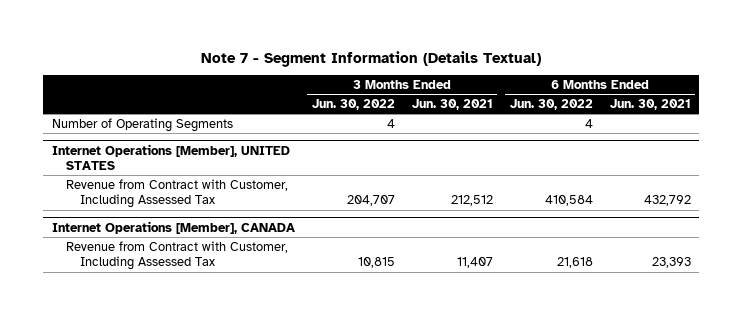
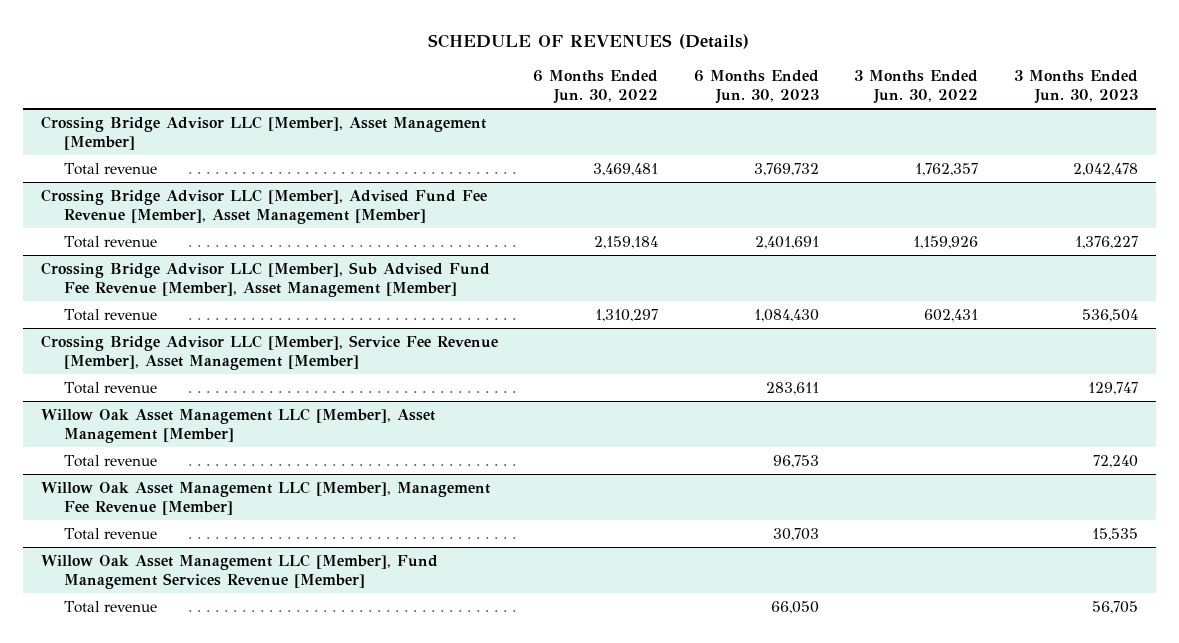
[201,50,542,67] Note 7 - Segment Information (Details Textual) -> [428,33,750,49] SCHEDULE OF REVENUES (Details)
[411,98,493,110] Jun. 30, 2021 -> none
[609,98,691,110] Jun. 30, 2021 -> none
none -> [693,69,819,105] 6 Months Ended Jun. 30, 2023
none -> [1013,69,1138,105] 3 Months Ended Jun. 30, 2023
[51,117,233,132] Number of Operating Segments -> none
[51,143,290,171] Internet Operations [Member], UNITED STATES -> none
[65,178,288,209] Revenue from Contract with Customer, Including Assessed Tax -> none
[51,220,295,234] Internet Operations [Member], CANADA -> none
[65,240,288,271] Revenue from Contract with Customer, Including Assessed Tax -> none
none -> [40,115,486,150] Crossing Bridge Advisor LLC [Member], Asset Management [Member]
none -> [64,162,158,175] Total revenue
none -> [40,188,487,224] Crossing Bridge Advisor LLC [Member], Advised Fund Fee Revenue [Member], Asset Management [Member]
none -> [64,235,158,248] Total revenue
none -> [40,261,490,297] Crossing Bridge Advisor LLC [Member], Sub Advised Fund Fee Revenue [Member], Asset Management [Member]
none -> [64,308,158,321] Total revenue
none -> [40,334,498,370] Crossing Bridge Advisor LLC [Member], Service Fee Revenue [Member], Asset Management [Member]
none -> [64,381,158,394] Total revenue
none -> [40,407,435,443] Willow Oak Asset Management LLC [Member], Asset Management [Member]
none -> [64,454,158,467] Total revenue
none -> [40,480,490,515] Willow Oak Asset Management LLC [Member], Management Fee Revenue [Member]
none -> [64,527,158,540] Total revenue
none -> [40,553,438,589] Willow Oak Asset Management LLC [Member], Fund Management Services Revenue [Member]
none -> [64,600,158,613] Total revenue

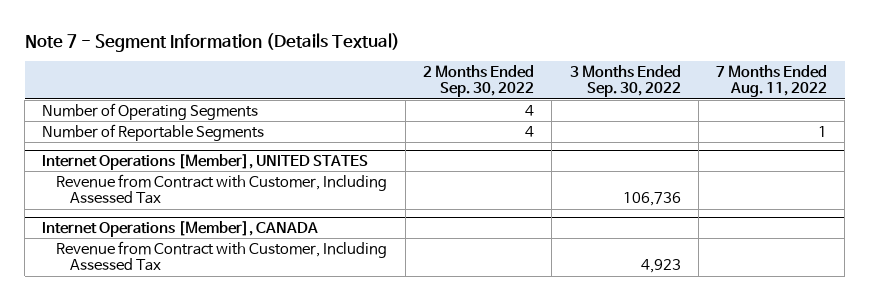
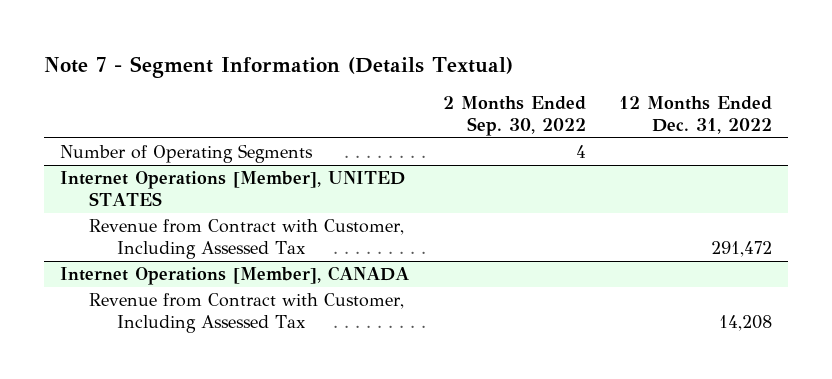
[569,64,681,98] 3 Months Ended Sep. 30, 2022 -> none
[716,64,828,98] 7 Months Ended Aug. 11, 2022 -> none
none -> [618,96,772,134] 12 Months Ended Dec. 31, 2022
[42,123,265,141] Number of Reportable Segments -> none

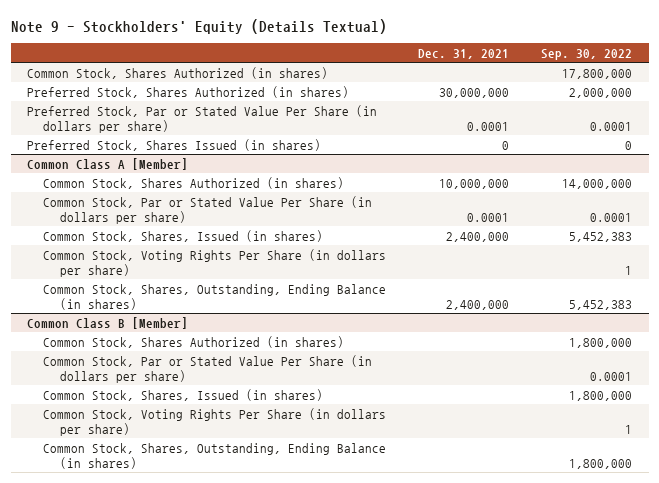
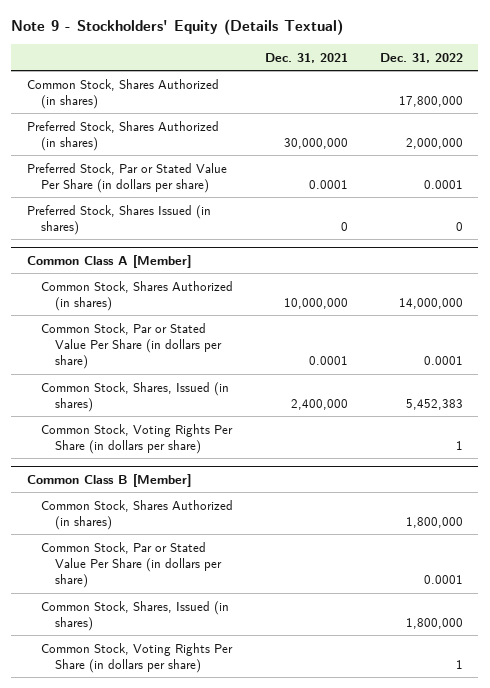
[541,48,633,60] Sep. 30, 2022 -> none
none -> [379,52,463,63] Dec. 31, 2022
[43,283,387,310] Common Stock, Shares, Outstanding, Ending Balance (in shares) -> none
[43,442,387,469] Common Stock, Shares, Outstanding, Ending Balance (in shares) -> none

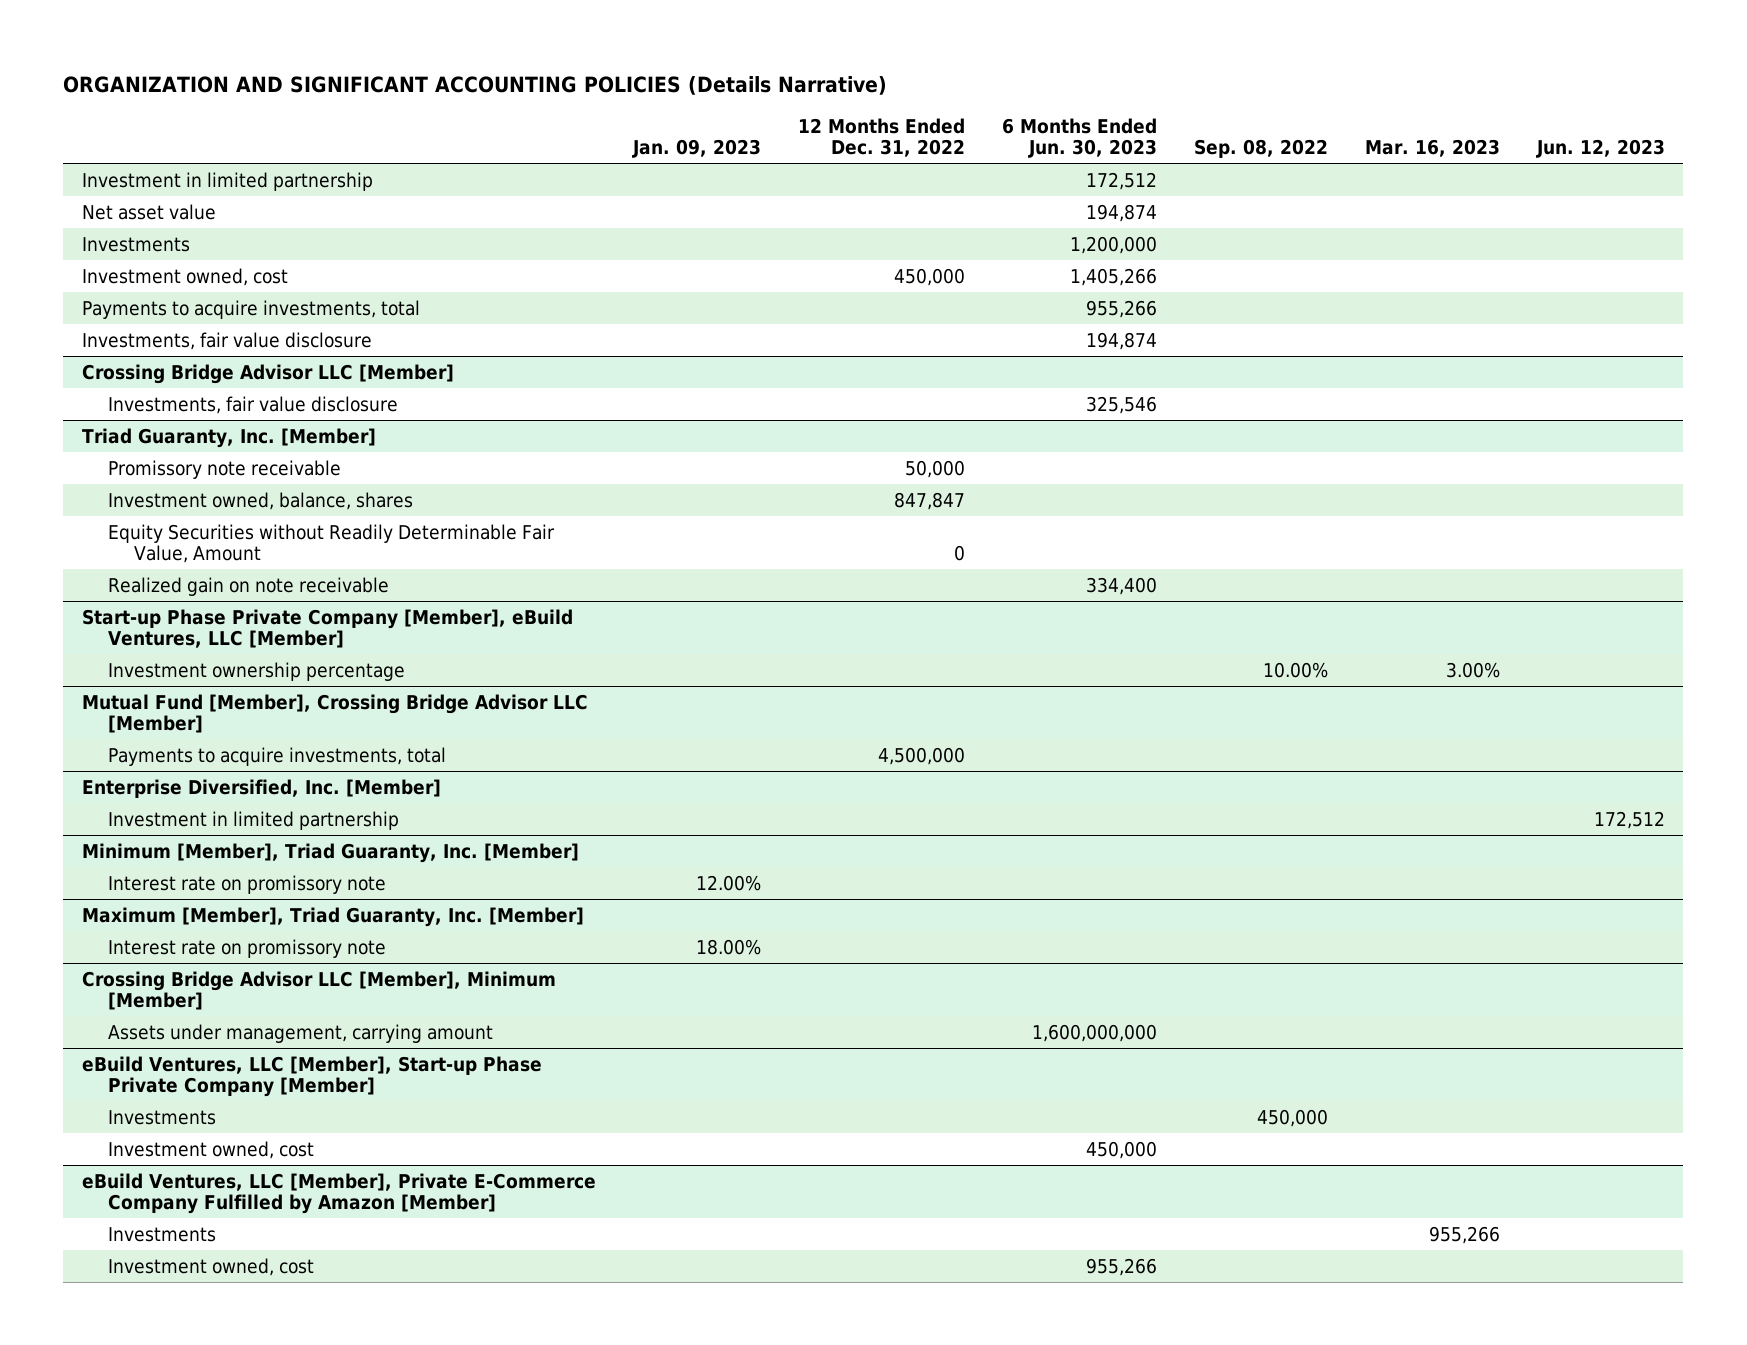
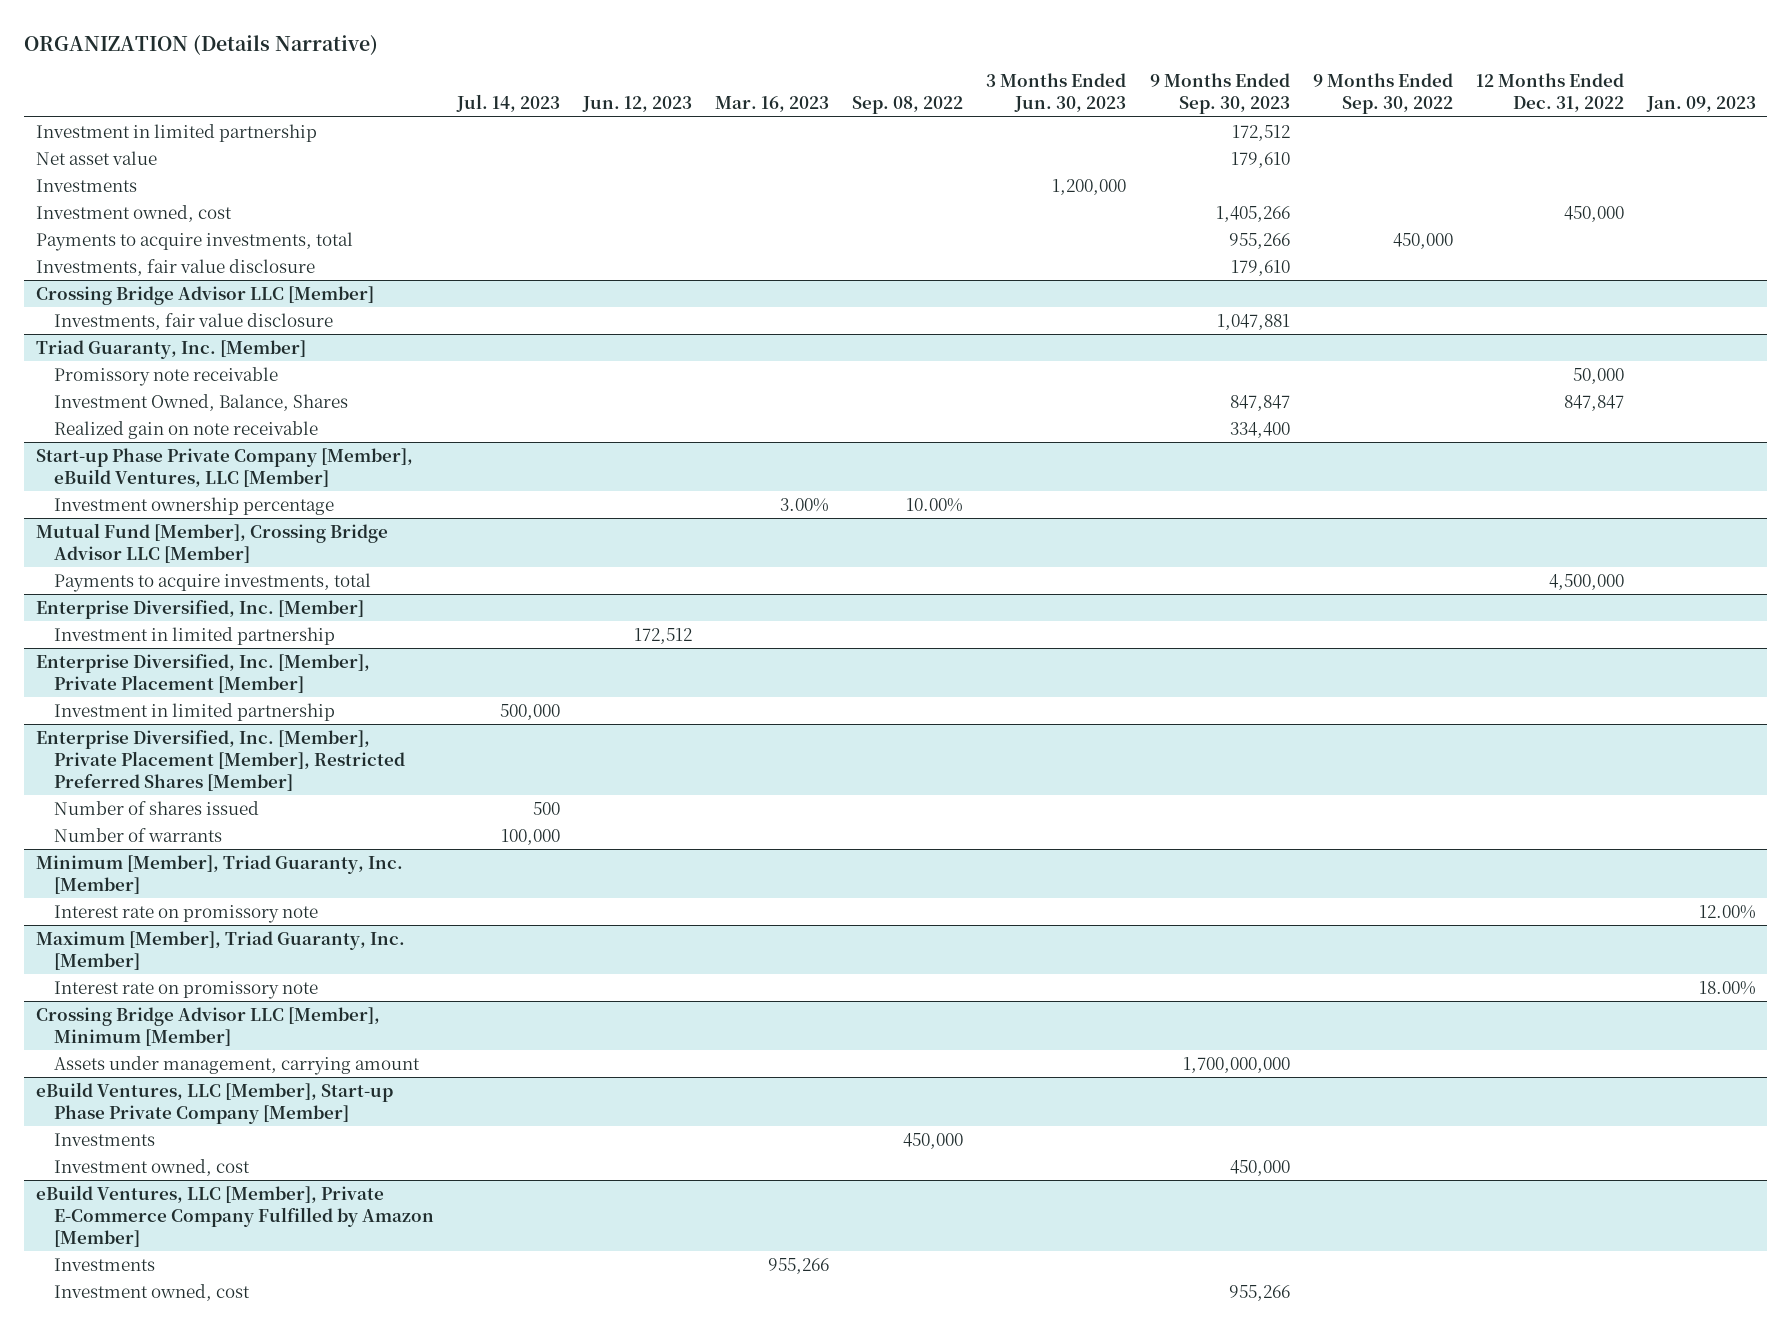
[63,75,888,95] ORGANIZATION AND SIGNIFICANT ACCOUNTING POLICIES (Details Narrative) -> [24,34,379,55] ORGANIZATION (Details Narrative)
[1001,117,1157,159] 6 Months Ended Jun. 30, 2023 -> none
none -> [456,94,561,113] Jul. 14, 2023
none -> [986,73,1127,113] 3 Months Ended Jun. 30, 2023
none -> [1149,73,1290,115] 9 Months Ended Sep. 30, 2023
none -> [1312,73,1453,115] 9 Months Ended Sep. 30, 2022
[107,523,555,563] Equity Securities without Readily Determinable Fair Value, Amount -> none
[107,491,413,510] Investment owned, balance, shares -> [54,393,349,411] Investment Owned, Balance, Shares
none -> [35,653,370,693] Enterprise Diversified, Inc. [Member], Private Placement [Member]
none -> [54,702,336,721] Investment in limited partnership
none -> [35,729,406,791] Enterprise Diversified, Inc. [Member], Private Placement [Member], Restricted Preferred Shares [Member]
none -> [54,800,260,815] Number of shares issued
none -> [54,827,223,842] Number of warrants

